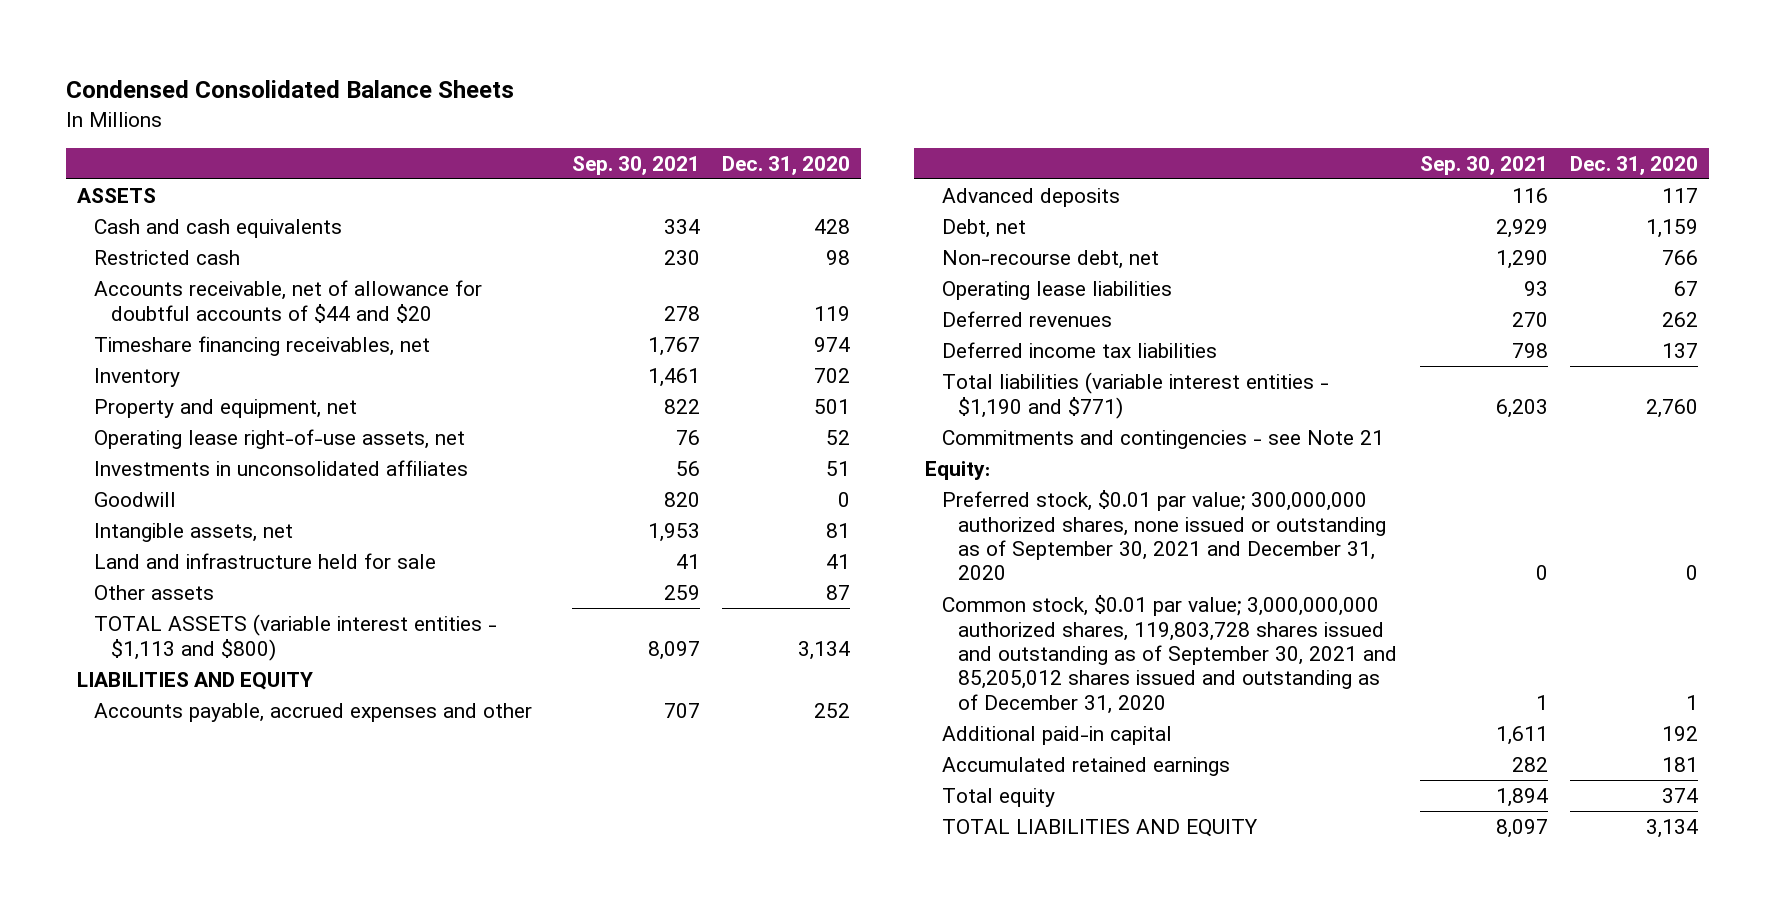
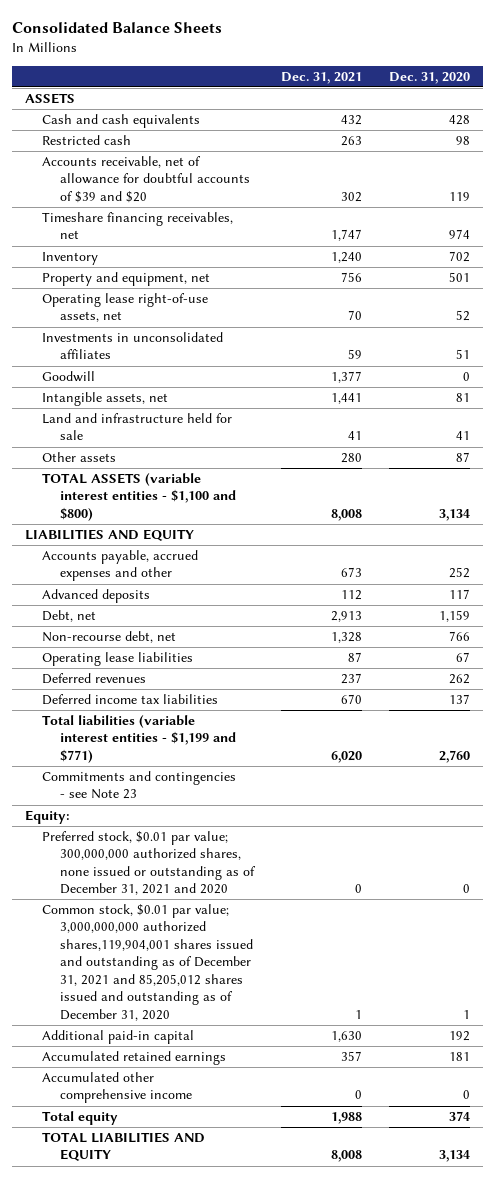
[66,80,515,99] Condensed Consolidated Balance Sheets -> [11,22,222,34] Consolidated Balance Sheets
[572,155,701,175] Sep. 30, 2021 -> none
none -> [280,71,362,84] Dec. 31, 2021
[94,280,483,323] Accounts receivable, net of allowance for doubtful accounts of $44 and $20 -> [42,156,251,203] Accounts receivable, net of allowance for doubtful accounts of $39 and $20
[94,614,498,661] TOTAL ASSETS (variable interest entities - $1,113 and $800) -> [42,473,237,521] TOTAL ASSETS (variable interest entities - $1,100 and $800)
[941,372,1329,419] Total liabilities (variable interest entities - $1,190 and $771) -> [42,715,237,763] Total liabilities (variable interest entities - $1,199 and $771)
[941,430,1384,450] Commitments and contingencies - see Note 21 -> [42,771,237,800] Commitments and contingencies - see Note 23
[941,490,1387,581] Preferred stock, $0.01 par value; 300,000,000 authorized shares, none issued or outstanding as of September 30, 2021 and December 31, 2020 -> [42,831,257,896] Preferred stock, $0.01 par value; 300,000,000 authorized shares, none issued or outstanding as of December 31, 2021 and 2020
[941,595,1398,714] Common stock, $0.01 par value; 3,000,000,000 authorized shares, 119,803,728 shares issued and outstanding as of September 30, 2021 and 85,205,012 shares issued and outstanding as of December 31, 2020 -> [42,904,254,1021] Common stock, $0.01 par value; 3,000,000,000 authorized shares,119,904,001 shares issued and outstanding as of December 31, 2021 and 85,205,012 shares issued and outstanding as of December 31, 2020
none -> [42,1072,193,1104] Accumulated other comprehensive income

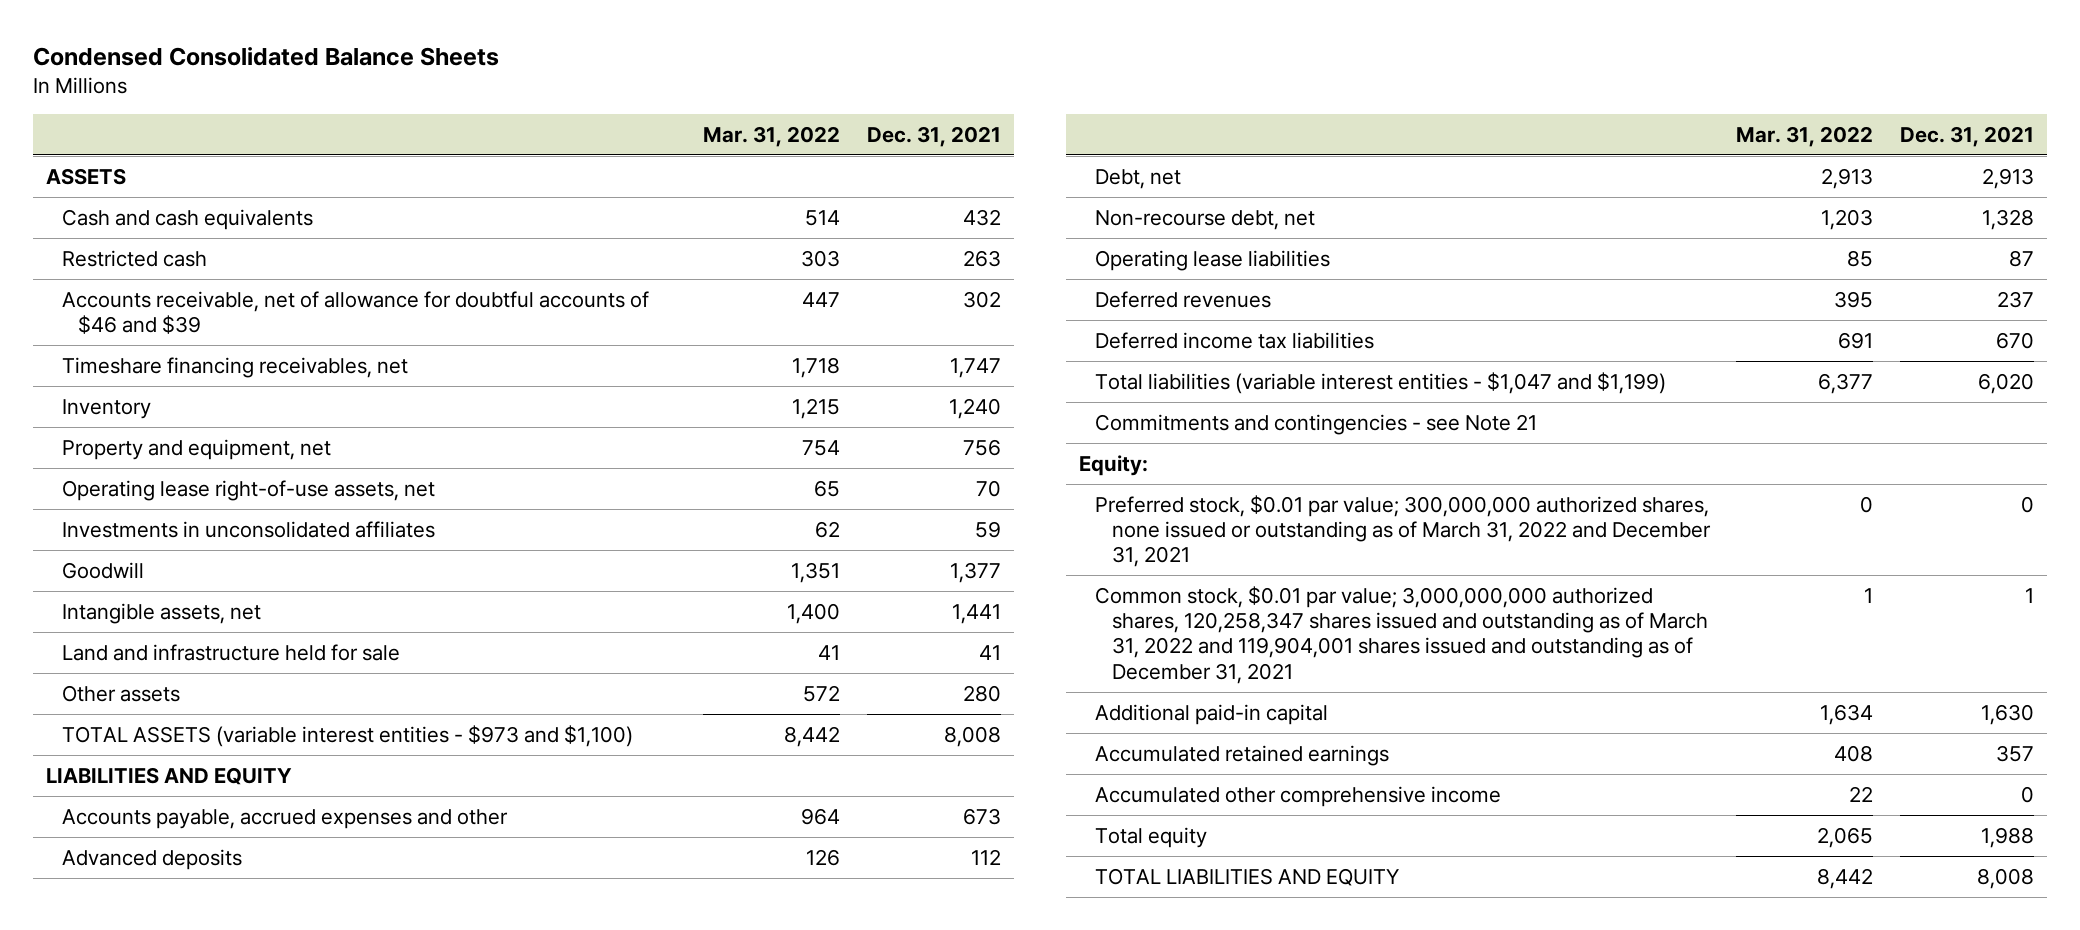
[11,22,222,34] Consolidated Balance Sheets -> [32,46,499,66] Condensed Consolidated Balance Sheets
[388,71,470,84] Dec. 31, 2020 -> none
none -> [703,125,841,147] Mar. 31, 2022
[42,156,251,203] Accounts receivable, net of allowance for doubtful accounts of $39 and $20 -> [62,290,650,335] Accounts receivable, net of allowance for doubtful accounts of $46 and $39
[42,473,237,521] TOTAL ASSETS (variable interest entities - $1,100 and $800) -> [62,724,634,747] TOTAL ASSETS (variable interest entities - $973 and $1,100)
[42,715,237,763] Total liabilities (variable interest entities - $1,199 and $771) -> [1095,371,1667,394] Total liabilities (variable interest entities - $1,047 and $1,199)
[42,771,237,800] Commitments and contingencies - see Note 23 -> [1095,413,1538,435] Commitments and contingencies - see Note 21
[42,831,257,896] Preferred stock, $0.01 par value; 300,000,000 authorized shares, none issued or outstanding as of December 31, 2021 and 2020 -> [1095,494,1711,568] Preferred stock, $0.01 par value; 300,000,000 authorized shares, none issued or outstanding as of March 31, 2022 and December 31, 2021
[42,904,254,1021] Common stock, $0.01 par value; 3,000,000,000 authorized shares,119,904,001 shares issued and outstanding as of December 31, 2021 and 85,205,012 shares issued and outstanding as of December 31, 2020 -> [1095,585,1708,684] Common stock, $0.01 par value; 3,000,000,000 authorized shares, 120,258,347 shares issued and outstanding as of March 31, 2022 and 119,904,001 shares issued and outstanding as of December 31, 2021

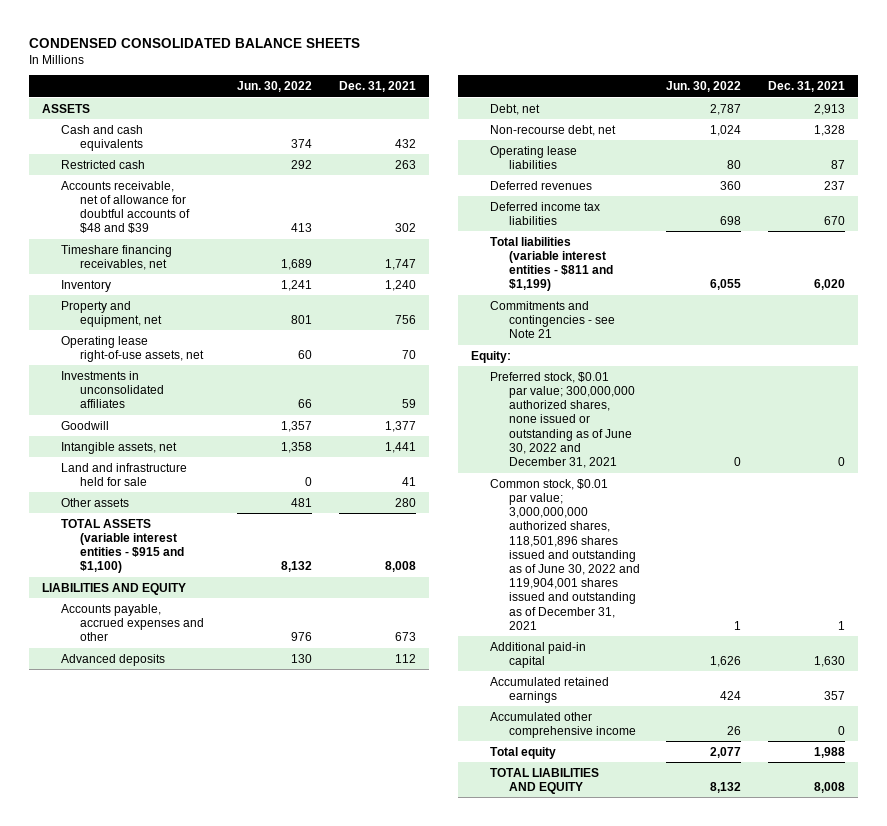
[32,46,499,66] Condensed Consolidated Balance Sheets -> [29,37,361,48] CONDENSED CONSOLIDATED BALANCE SHEETS
[703,125,841,147] Mar. 31, 2022 -> none
none -> [237,81,313,93] Jun. 30, 2022
[62,290,650,335] Accounts receivable, net of allowance for doubtful accounts of $46 and $39 -> [61,180,191,234] Accounts receivable, net of allowance for doubtful accounts of $48 and $39
[62,724,634,747] TOTAL ASSETS (variable interest entities - $973 and $1,100) -> [61,518,185,574] TOTAL ASSETS (variable interest entities - $915 and $1,100)
[1095,371,1667,394] Total liabilities (variable interest entities - $1,047 and $1,199) -> [490,236,614,292] Total liabilities (variable interest entities - $811 and $1,199)
[1095,494,1711,568] Preferred stock, $0.01 par value; 300,000,000 authorized shares, none issued or outstanding as of March 31, 2022 and December 31, 2021 -> [490,371,636,469] Preferred stock, $0.01 par value; 300,000,000 authorized shares, none issued or outstanding as of June 30, 2022 and December 31, 2021
[1095,585,1708,684] Common stock, $0.01 par value; 3,000,000,000 authorized shares, 120,258,347 shares issued and outstanding as of March 31, 2022 and 119,904,001 shares issued and outstanding as of December 31, 2021 -> [490,478,641,630] Common stock, $0.01 par value; 3,000,000,000 authorized shares, 118,501,896 shares issued and outstanding as of June 30, 2022 and 119,904,001 shares issued and outstanding as of December 31, 2021

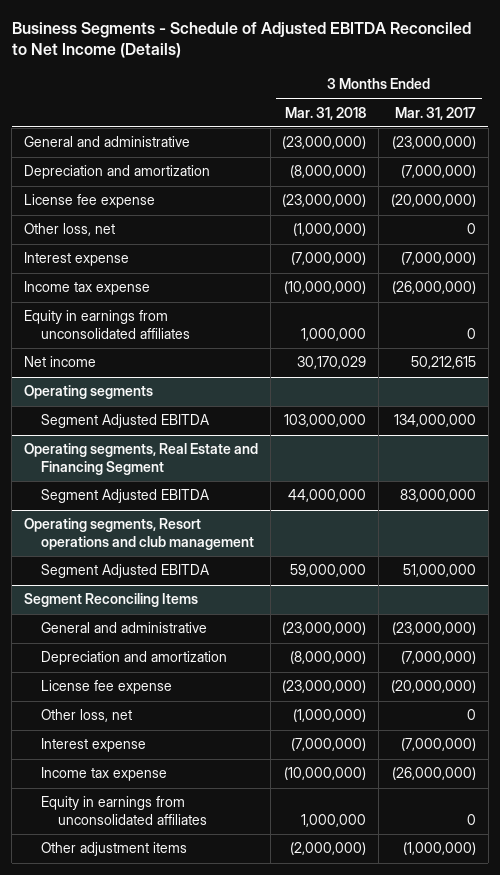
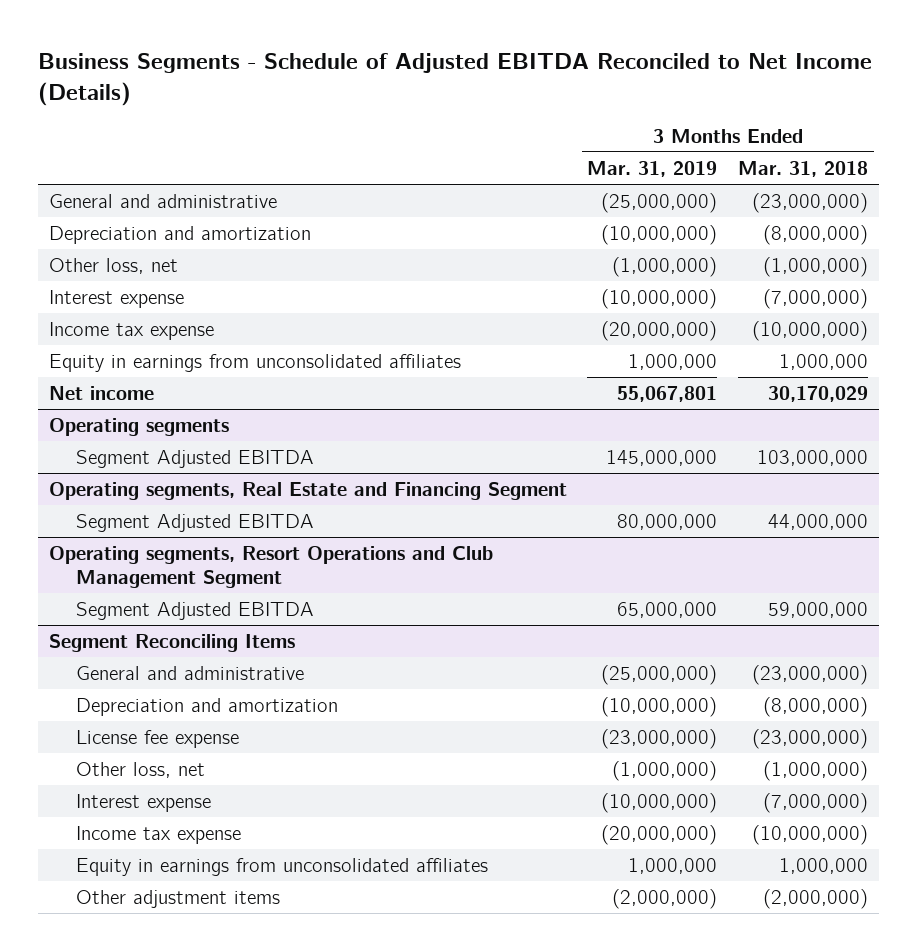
[394,106,476,120] Mar. 31, 2017 -> none
none -> [587,160,718,177] Mar. 31, 2019
[24,194,156,209] License fee expense -> none
[24,518,255,551] Operating segments, Resort operations and club management -> [48,546,493,588] Operating segments, Resort Operations and Club Management Segment

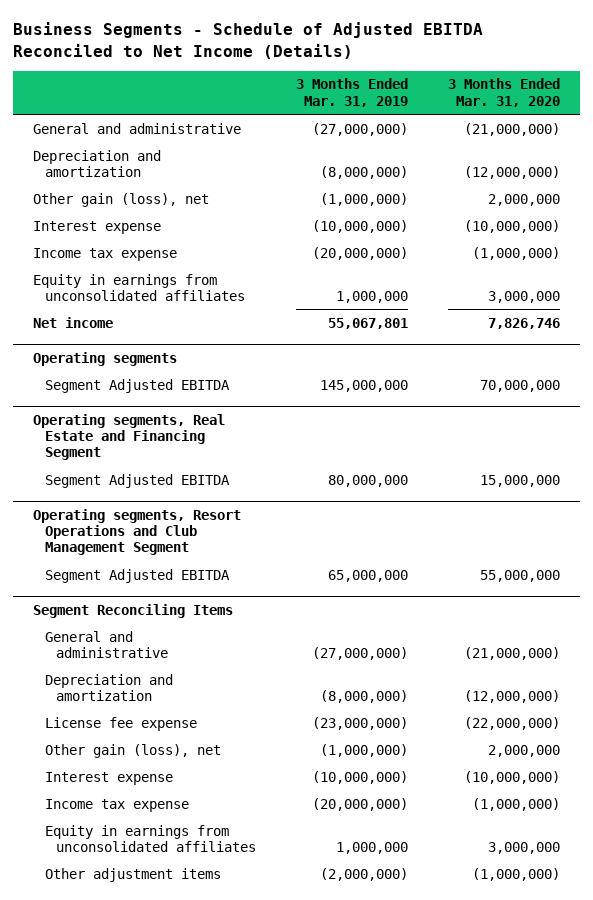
[738,160,869,177] Mar. 31, 2018 -> none
none -> [447,78,560,107] 3 Months Ended Mar. 31, 2020
[601,193,718,214] (25,000,000) -> [312,122,409,136] (27,000,000)
[601,225,718,246] (10,000,000) -> [320,165,409,179] (8,000,000)
[48,258,178,275] Other loss, net -> [33,192,210,207] Other gain (loss), net
[601,665,718,686] (25,000,000) -> [312,646,409,660] (27,000,000)
[601,697,718,718] (10,000,000) -> [320,689,409,703] (8,000,000)
[76,762,206,779] Other loss, net -> [44,743,221,758] Other gain (loss), net

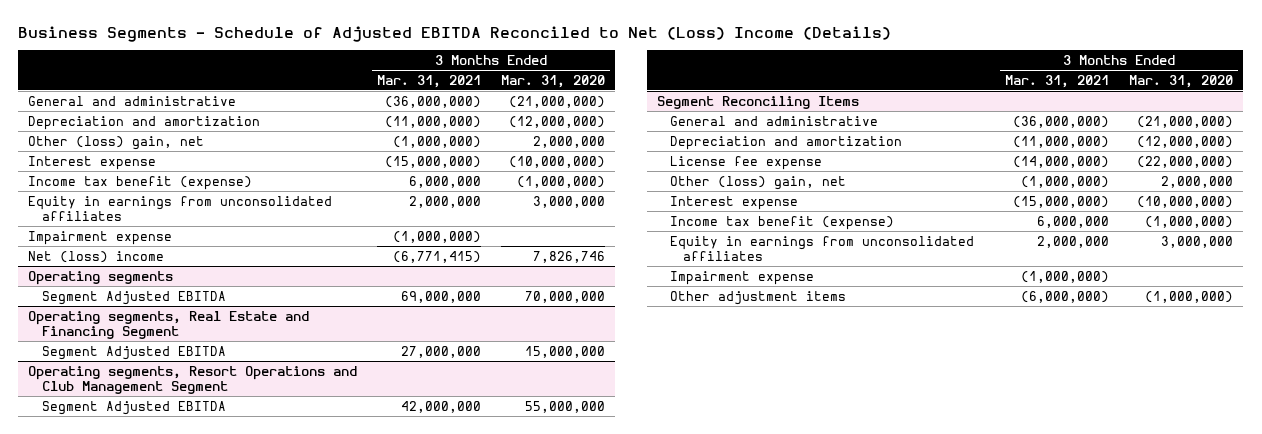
[13,22,484,59] Business Segments - Schedule of Adjusted EBITDA Reconciled to Net Income (Details) -> [18,25,892,42] Business Segments - Schedule of Adjusted EBITDA Reconciled to Net (Loss) Income (Details)
[296,78,409,107] 3 Months Ended Mar. 31, 2019 -> none
none -> [377,74,482,88] Mar. 31, 2021
[33,192,210,207] Other gain (loss), net -> [28,135,205,150] Other (loss) gain, net
[33,247,178,261] Income tax expense -> [28,175,253,190] Income tax benefit (expense)
none -> [28,230,173,245] Impairment expense
[33,316,114,328] Net income -> [28,250,165,263] Net (loss) income
[44,743,221,758] Other gain (loss), net -> [669,175,846,190] Other (loss) gain, net
[44,798,189,812] Income tax expense -> [669,215,894,230] Income tax benefit (expense)
none -> [669,270,814,285] Impairment expense

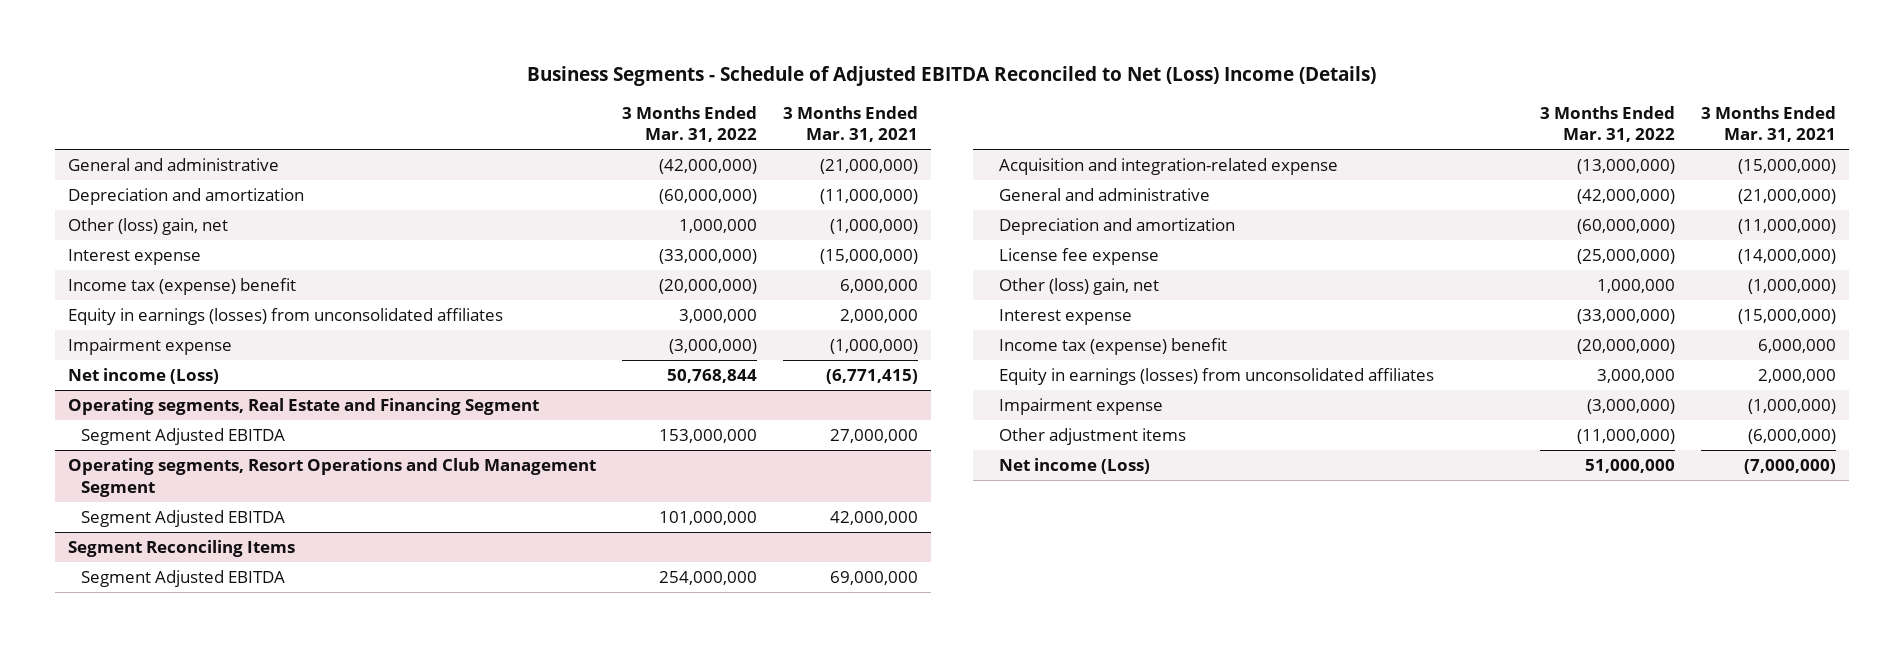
[501,74,606,88] Mar. 31, 2020 -> none
none -> [622,105,758,143] 3 Months Ended Mar. 31, 2022
[385,95,482,108] (36,000,000) -> [820,159,919,175] (21,000,000)
[28,175,253,190] Income tax benefit (expense) -> [68,278,297,296] Income tax (expense) benefit
[28,195,333,222] Equity in earnings from unconsolidated affiliates -> [68,308,504,326] Equity in earnings (losses) from unconsolidated affiliates
[28,270,174,285] Operating segments -> none
[41,290,226,305] Segment Adjusted EBITDA -> none
[28,250,165,263] Net (loss) income -> [68,368,220,385] Net income (Loss)
none -> [80,570,285,588] Segment Adjusted EBITDA
none -> [998,158,1338,176] Acquisition and integration-related expense
[1013,115,1110,128] (36,000,000) -> [1738,189,1837,205] (21,000,000)
[669,215,894,230] Income tax benefit (expense) -> [998,338,1227,356] Income tax (expense) benefit
[669,235,974,262] Equity in earnings from unconsolidated affiliates -> [998,368,1434,386] Equity in earnings (losses) from unconsolidated affiliates
none -> [998,458,1150,475] Net income (Loss)

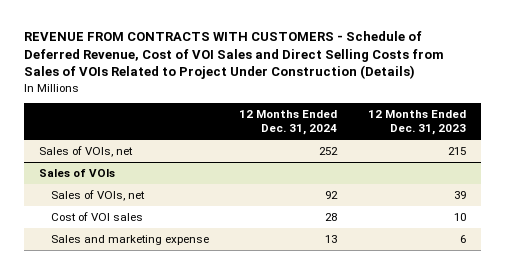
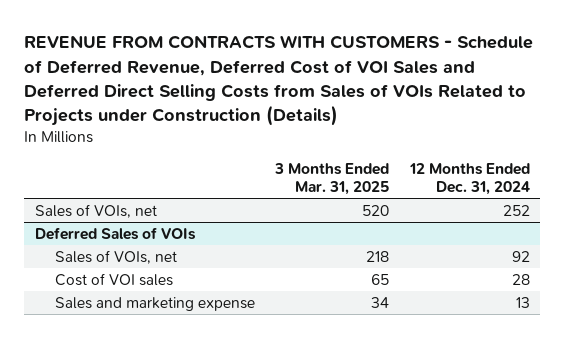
[23,31,444,80] REVENUE FROM CONTRACTS WITH CUSTOMERS - Schedule of Deferred Revenue, Cost of VOI Sales and Direct Selling Costs from Sales of VOIs Related to Project Under Construction (Details) -> [24,35,534,126] REVENUE FROM CONTRACTS WITH CUSTOMERS - Schedule of Deferred Revenue, Deferred Cost of VOI Sales and Deferred Direct Selling Costs from Sales of VOIs Related to Projects under Construction (Details)
[367,109,466,136] 12 Months Ended Dec. 31, 2023 -> none
none -> [274,163,390,196] 3 Months Ended Mar. 31, 2025
[38,169,115,178] Sales of VOIs -> [34,226,196,240] Deferred Sales of VOIs

